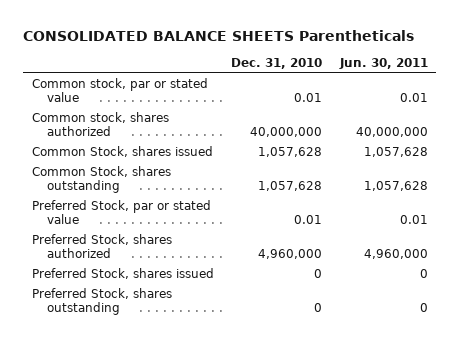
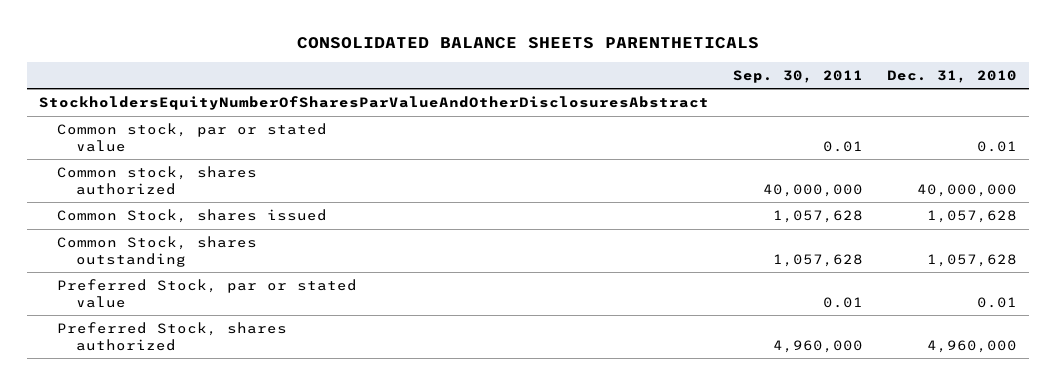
[23,29,415,41] CONSOLIDATED BALANCE SHEETS Parentheticals -> [296,37,759,50] CONSOLIDATED BALANCE SHEETS PARENTHETICALS
[338,57,428,69] Jun. 30, 2011 -> none
none -> [732,69,863,83] Sep. 30, 2011
none -> [39,96,710,111] StockholdersEquityNumberOfSharesParValueAndOtherDisclosuresAbstract
[31,268,214,280] Preferred Stock, shares issued -> none
[31,288,172,315] Preferred Stock, shares outstanding -> none

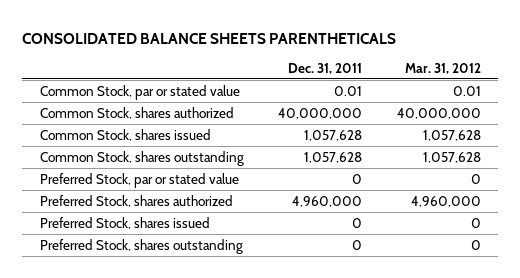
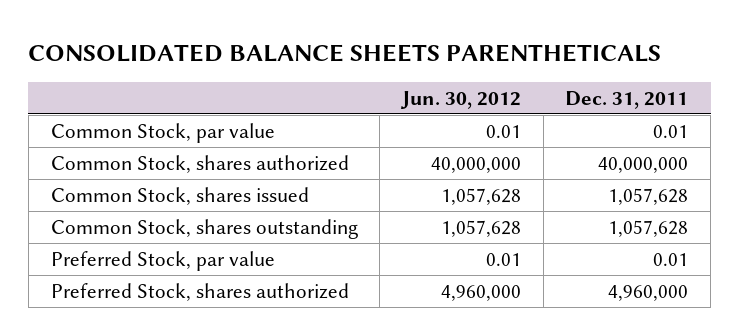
[404,62,481,74] Mar. 31, 2012 -> none
none -> [399,90,521,109] Jun. 30, 2012
[39,84,240,100] Common Stock, par or stated value -> [50,122,275,143] Common Stock, par value
[39,172,239,188] Preferred Stock, par or stated value -> [50,250,275,271] Preferred Stock, par value
[352,173,363,184] 0 -> [653,252,689,266] 0.01
[39,216,210,229] Preferred Stock, shares issued -> none
[39,238,243,254] Preferred Stock, shares outstanding -> none

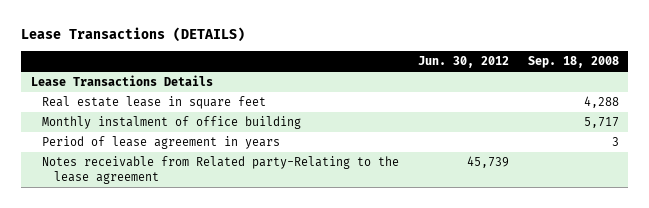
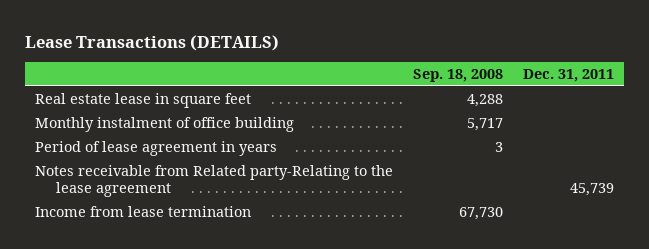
[417,56,509,69] Jun. 30, 2012 -> none
none -> [522,69,614,83] Dec. 31, 2011
[30,75,213,87] Lease Transactions Details -> none
none -> [35,206,252,218] Income from lease termination

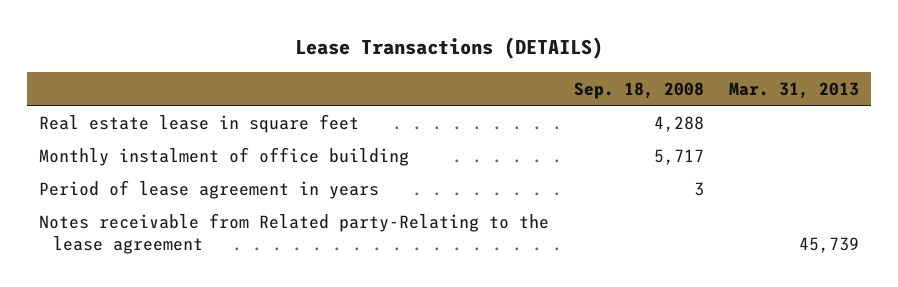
[522,69,614,83] Dec. 31, 2011 -> none
none -> [728,81,859,99] Mar. 31, 2013
[35,206,252,218] Income from lease termination -> none

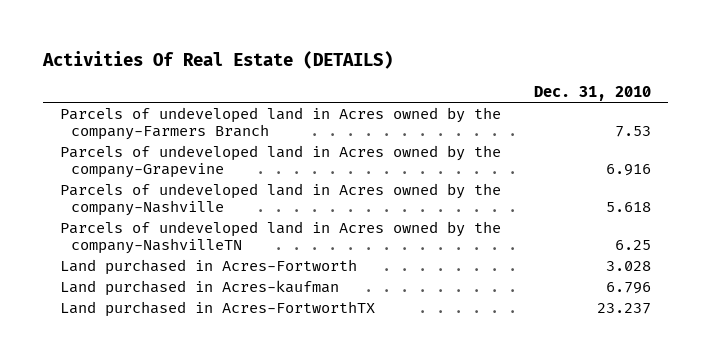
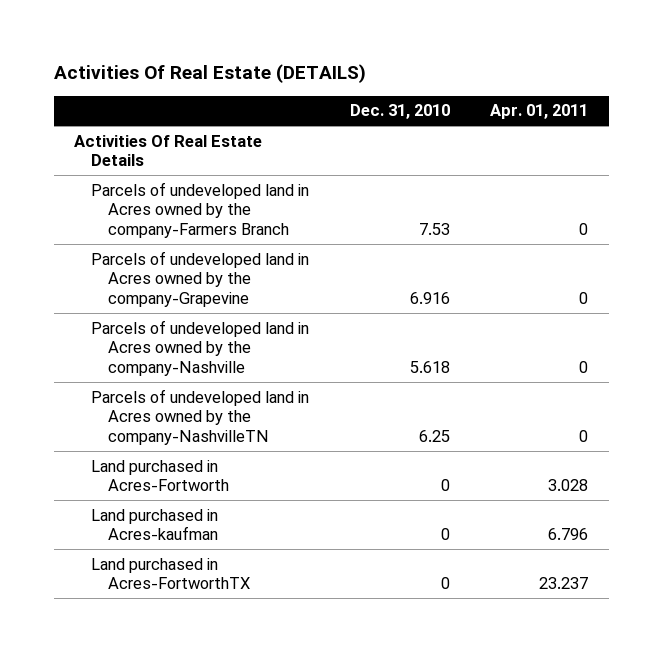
none -> [490,104,589,120] Apr. 01, 2011
none -> [73,134,262,167] Activities Of Real Estate Details
[605,260,651,271] 3.028 -> [440,479,450,492] 0
[605,281,651,294] 6.796 -> [440,528,450,541] 0
[596,302,651,314] 23.237 -> [440,577,450,590] 0

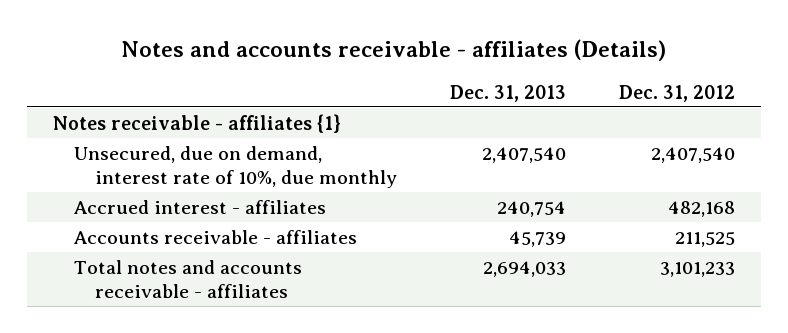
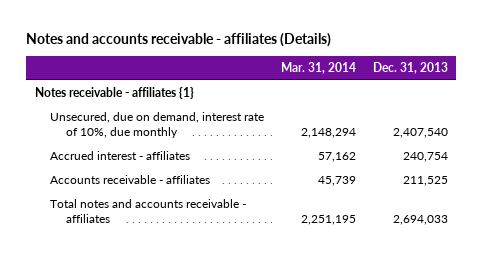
[618,84,735,102] Dec. 31, 2012 -> none
none -> [281,62,357,75] Mar. 31, 2014
[508,230,566,247] 45,739 -> [402,176,448,187] 211,525

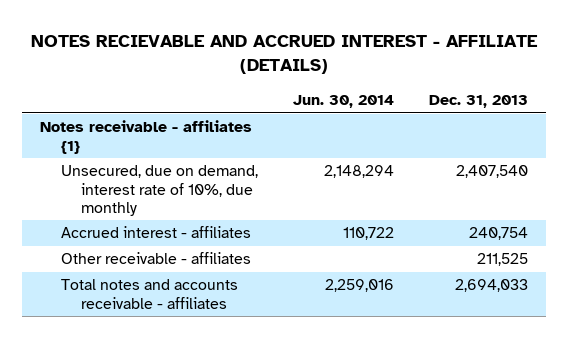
[26,33,332,48] Notes and accounts receivable - affiliates (Details) -> [30,34,538,75] NOTES RECIEVABLE AND ACCRUED INTEREST - AFFILIATE (DETAILS)
[281,62,357,75] Mar. 31, 2014 -> none
none -> [292,95,394,109] Jun. 30, 2014
[50,175,211,185] Accounts receivable - affiliates -> [60,252,251,265] Other receivable - affiliates

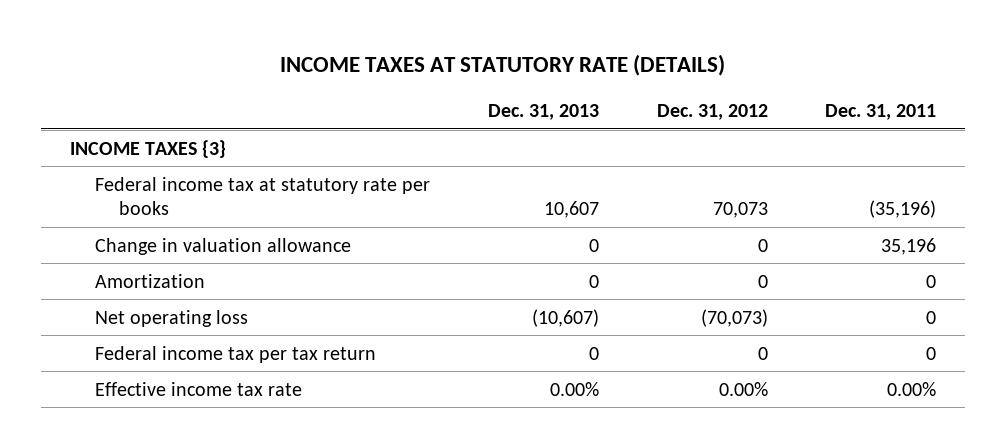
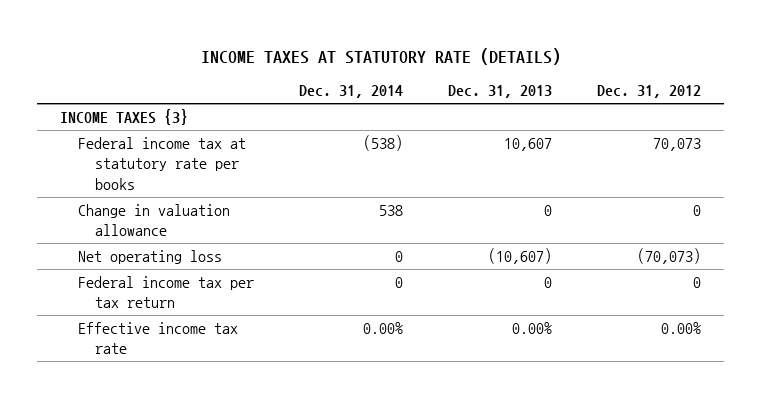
[825,103,937,120] Dec. 31, 2011 -> none
none -> [298,85,403,99] Dec. 31, 2014
[94,273,205,288] Amortization -> none

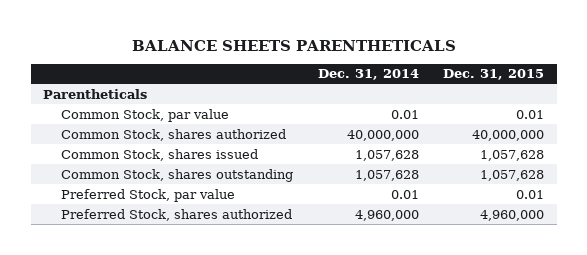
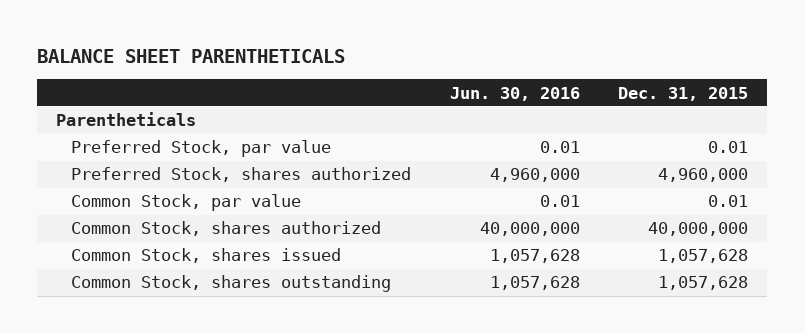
[131,39,456,51] BALANCE SHEETS PARENTHETICALS -> [37,48,346,63] BALANCE SHEET PARENTHETICALS
[317,69,419,81] Dec. 31, 2014 -> none
none -> [449,86,580,101] Jun. 30, 2016
[61,188,236,202] Preferred Stock, par value -> [71,140,332,158] Preferred Stock, par value
[61,208,293,221] Preferred Stock, shares authorized -> [71,167,412,183] Preferred Stock, shares authorized

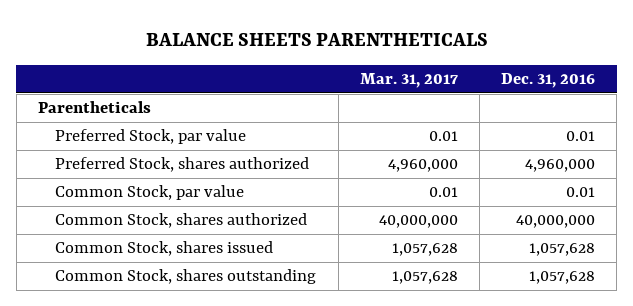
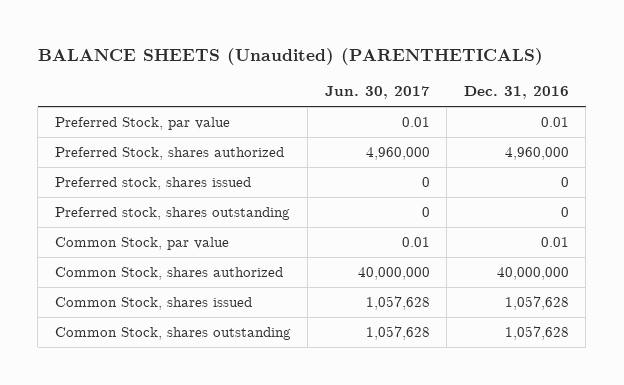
[145,32,488,46] BALANCE SHEETS PARENTHETICALS -> [37,47,543,65] BALANCE SHEETS (Unaudited) (PARENTHETICALS)
[359,73,458,89] Mar. 31, 2017 -> none
none -> [324,86,430,100] Jun. 30, 2017
[37,101,151,114] Parentheticals -> none
none -> [54,177,251,191] Preferred stock, shares issued
none -> [54,207,290,221] Preferred stock, shares outstanding

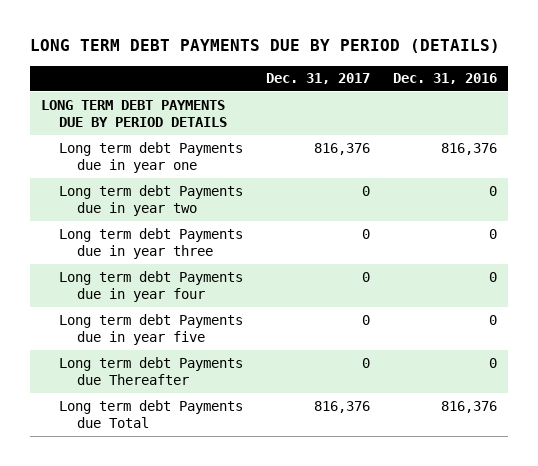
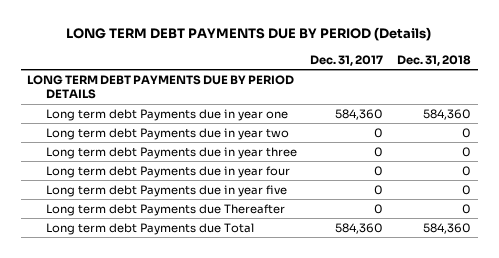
[29,39,500,54] LONG TERM DEBT PAYMENTS DUE BY PERIOD (DETAILS) -> [66,27,432,42] LONG TERM DEBT PAYMENTS DUE BY PERIOD (Details)
[392,73,497,85] Dec. 31, 2016 -> none
none -> [397,54,472,66] Dec. 31, 2018
[313,142,370,155] 816,376 -> [335,108,384,120] 584,360
[313,400,370,413] 816,376 -> [335,222,384,234] 584,360

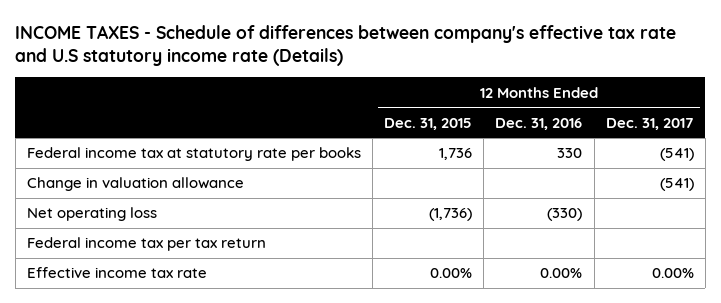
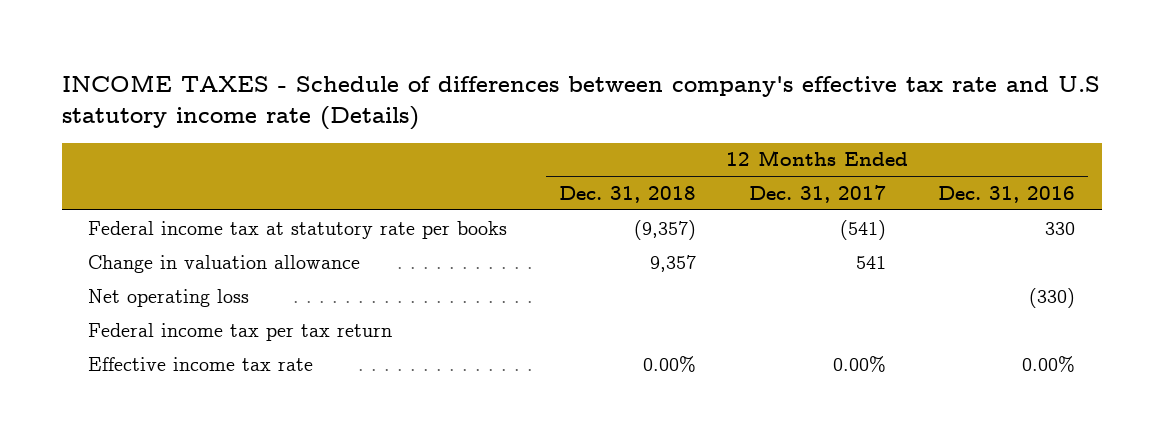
[384,117,473,130] Dec. 31, 2015 -> none
none -> [559,185,697,203] Dec. 31, 2018
[659,178,694,192] (541) -> [855,255,886,269] 541

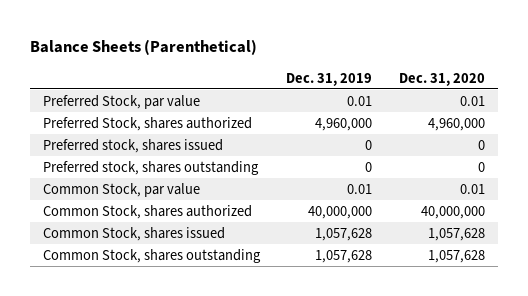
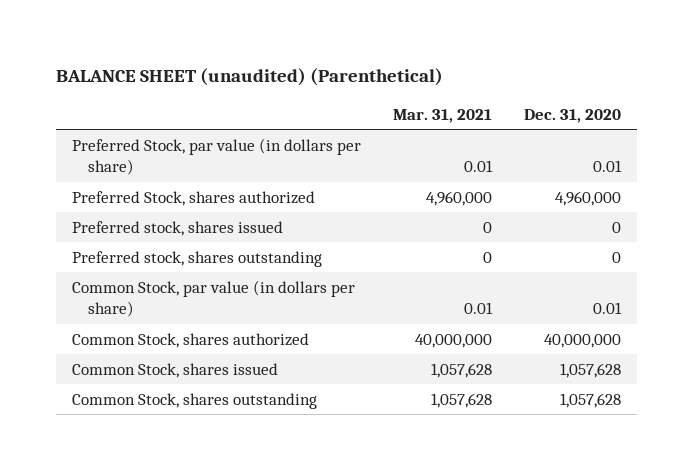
[29,39,257,56] Balance Sheets (Parenthetical) -> [56,68,444,87] BALANCE SHEET (unaudited) (Parenthetical)
[286,72,373,86] Dec. 31, 2019 -> none
none -> [392,108,492,123] Mar. 31, 2021
[42,94,200,109] Preferred Stock, par value -> [72,137,362,175] Preferred Stock, par value (in dollars per share)
[42,182,200,197] Common Stock, par value -> [72,279,356,317] Common Stock, par value (in dollars per share)

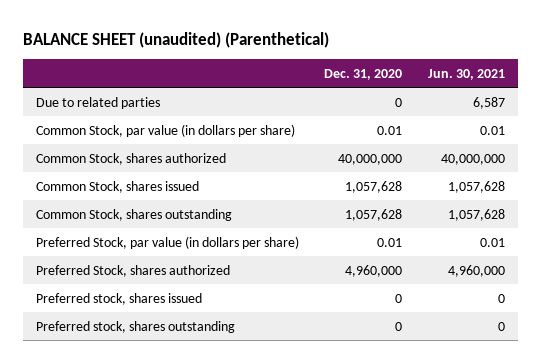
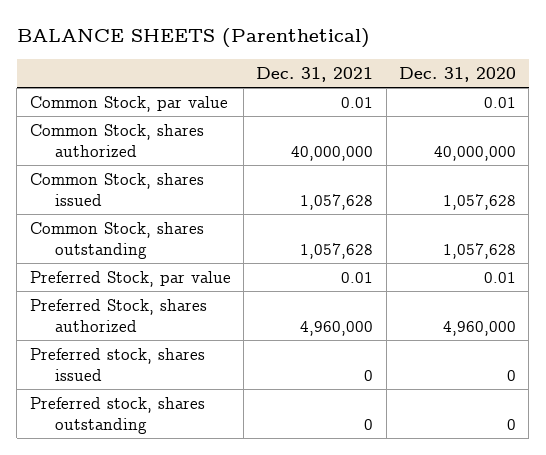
[22,31,329,48] BALANCE SHEET (unaudited) (Parenthetical) -> [16,28,370,49] BALANCE SHEETS (Parenthetical)
[427,68,505,80] Jun. 30, 2021 -> none
none -> [256,66,374,82] Dec. 31, 2021
[35,96,160,109] Due to related parties -> none
[35,123,295,137] Common Stock, par value (in dollars per share) -> [29,95,228,112] Common Stock, par value
[35,235,299,249] Preferred Stock, par value (in dollars per share) -> [29,270,231,287] Preferred Stock, par value

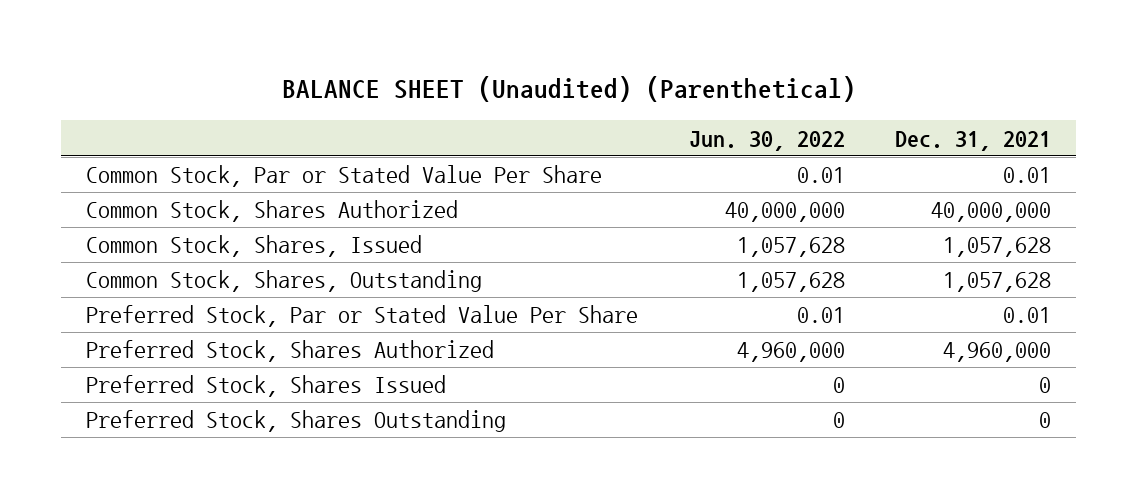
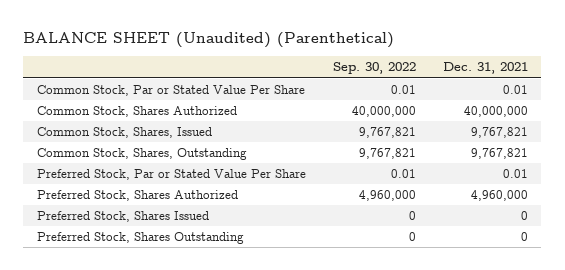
[688,130,845,151] Jun. 30, 2022 -> none
none -> [332,62,416,75] Sep. 30, 2022
[943,237,1052,258] 1,057,628 -> [470,127,528,139] 9,767,821
[943,272,1052,293] 1,057,628 -> [470,148,528,160] 9,767,821

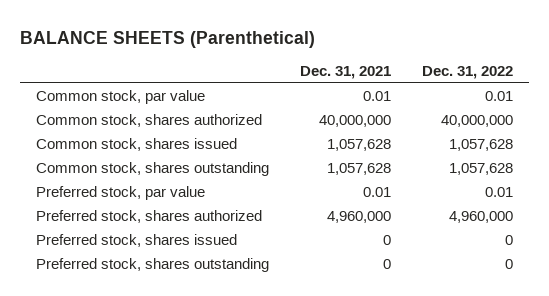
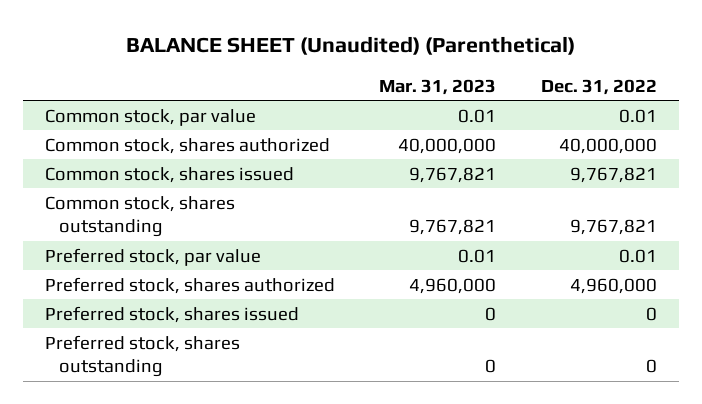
[20,30,316,48] BALANCE SHEETS (Parenthetical) -> [125,36,575,56] BALANCE SHEET (Unaudited) (Parenthetical)
[300,65,392,79] Dec. 31, 2021 -> none
none -> [379,78,497,95] Mar. 31, 2023
[449,139,514,152] 1,057,628 -> [569,166,657,183] 9,767,821
[449,163,514,176] 1,057,628 -> [569,219,657,236] 9,767,821

